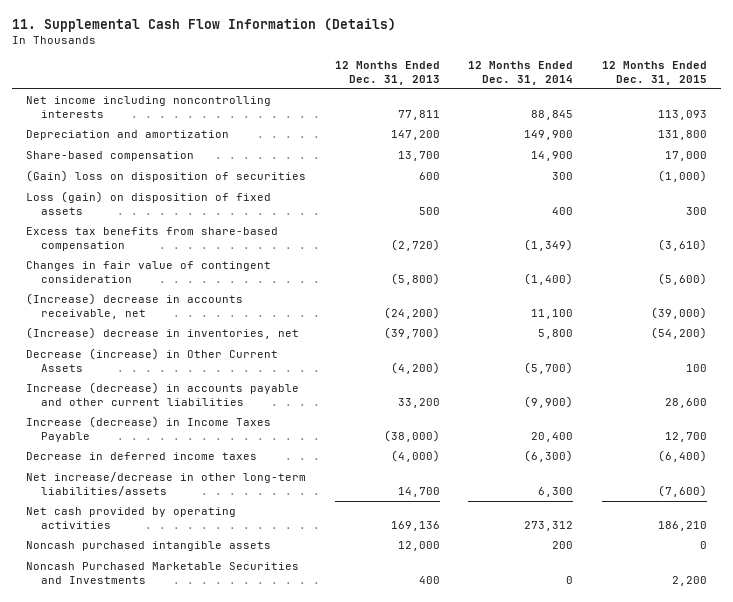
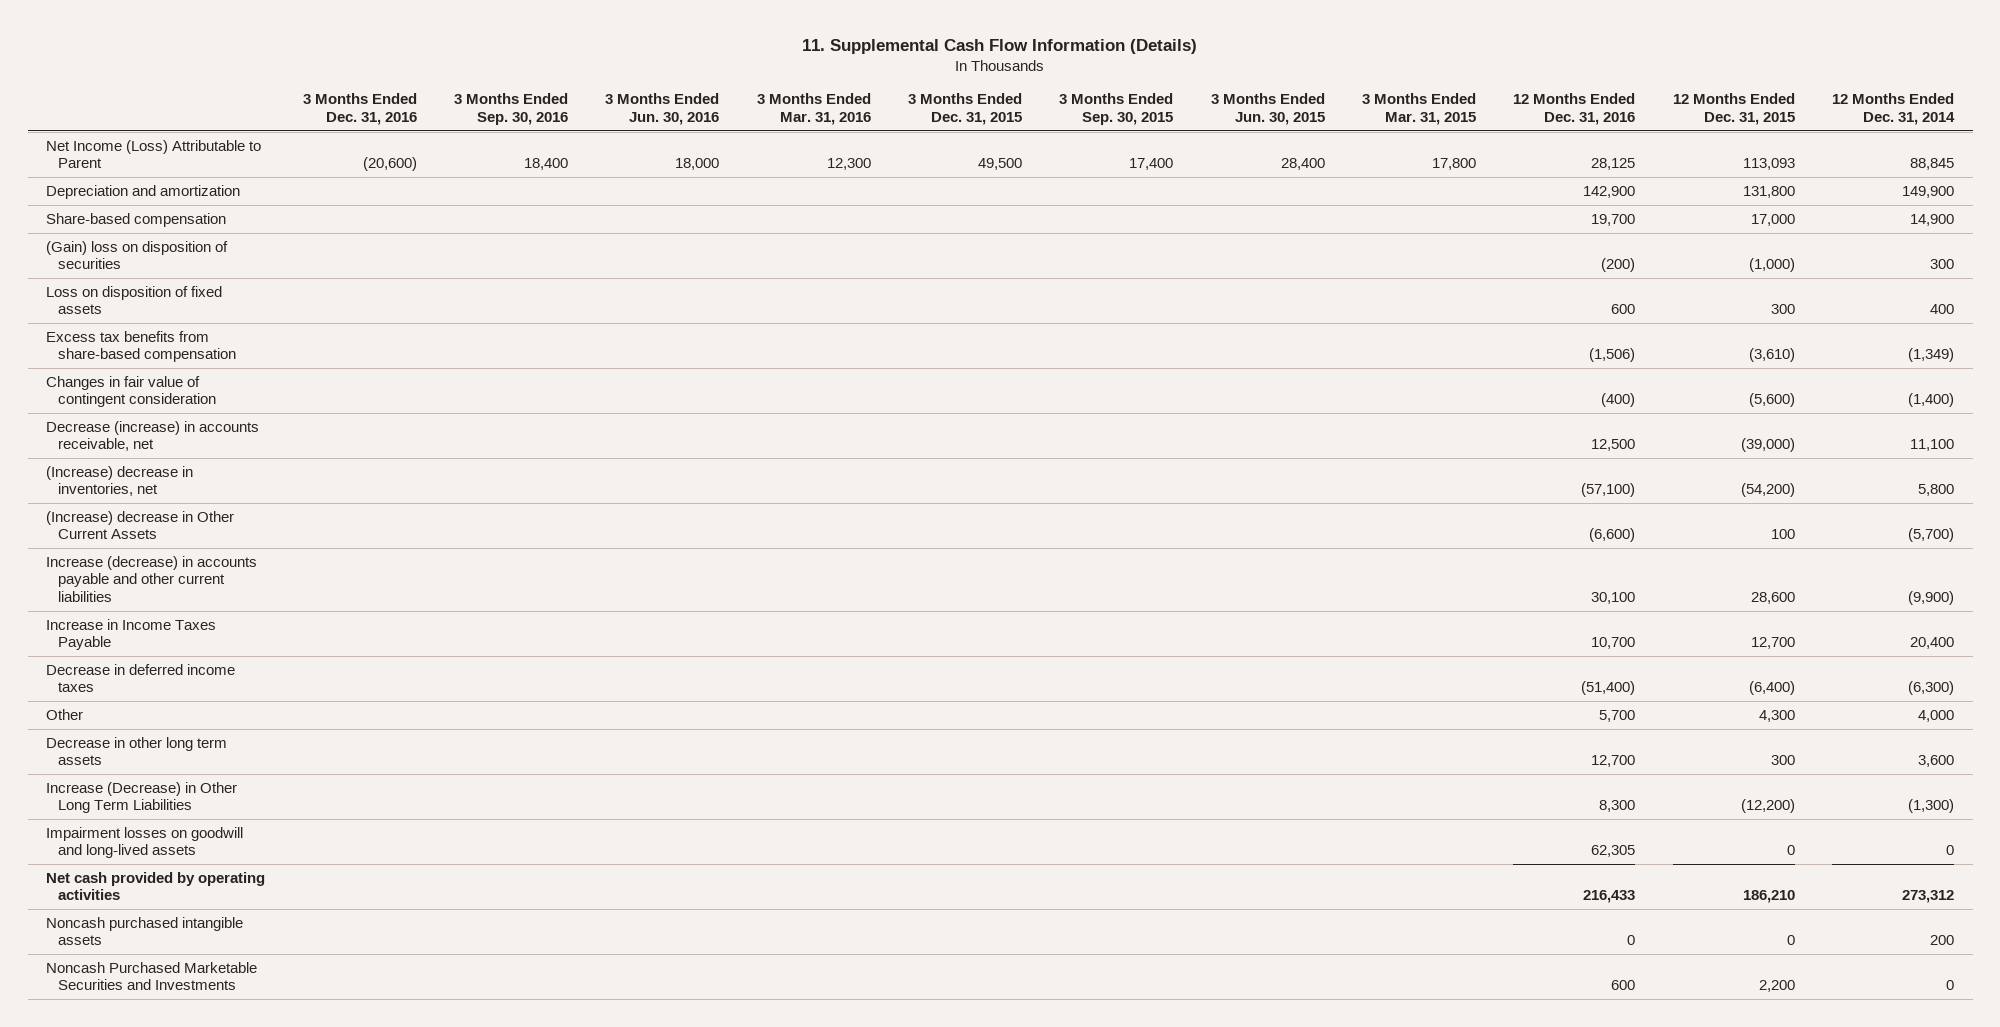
[334,61,440,85] 12 Months Ended Dec. 31, 2013 -> none
none -> [302,93,417,125] 3 Months Ended Dec. 31, 2016
none -> [453,93,568,125] 3 Months Ended Sep. 30, 2016
none -> [605,93,720,125] 3 Months Ended Jun. 30, 2016
none -> [756,93,871,125] 3 Months Ended Mar. 31, 2016
none -> [908,93,1023,125] 3 Months Ended Dec. 31, 2015
none -> [1059,93,1174,125] 3 Months Ended Sep. 30, 2015
none -> [1210,93,1325,125] 3 Months Ended Jun. 30, 2015
none -> [1362,93,1477,125] 3 Months Ended Mar. 31, 2015
none -> [1513,93,1636,125] 12 Months Ended Dec. 31, 2016
[26,96,272,118] Net income including noncontrolling interests -> [46,140,262,169] Net Income (Loss) Attributable to Parent
[26,191,272,215] Loss (gain) on disposition of fixed assets -> [46,286,223,315] Loss on disposition of fixed assets
[26,293,244,319] (Increase) decrease in accounts receivable, net -> [46,421,260,452] Decrease (increase) in accounts receivable, net
[26,348,279,372] Decrease (increase) in Other Current Assets -> [46,511,235,540] (Increase) decrease in Other Current Assets
[26,416,272,442] Increase (decrease) in Income Taxes Payable -> [46,619,217,651] Increase in Income Taxes Payable
none -> [46,709,84,721] Other
none -> [46,737,228,766] Decrease in other long term assets
[26,472,307,496] Net increase/decrease in other long-term liabilities/assets -> [46,782,238,814] Increase (Decrease) in Other Long Term Liabilities
[538,486,574,497] 6,300 -> [1908,799,1955,814] (1,300)
[657,484,707,497] (7,600) -> [1740,799,1795,814] (12,200)
none -> [46,827,244,859] Impairment losses on goodwill and long-lived assets

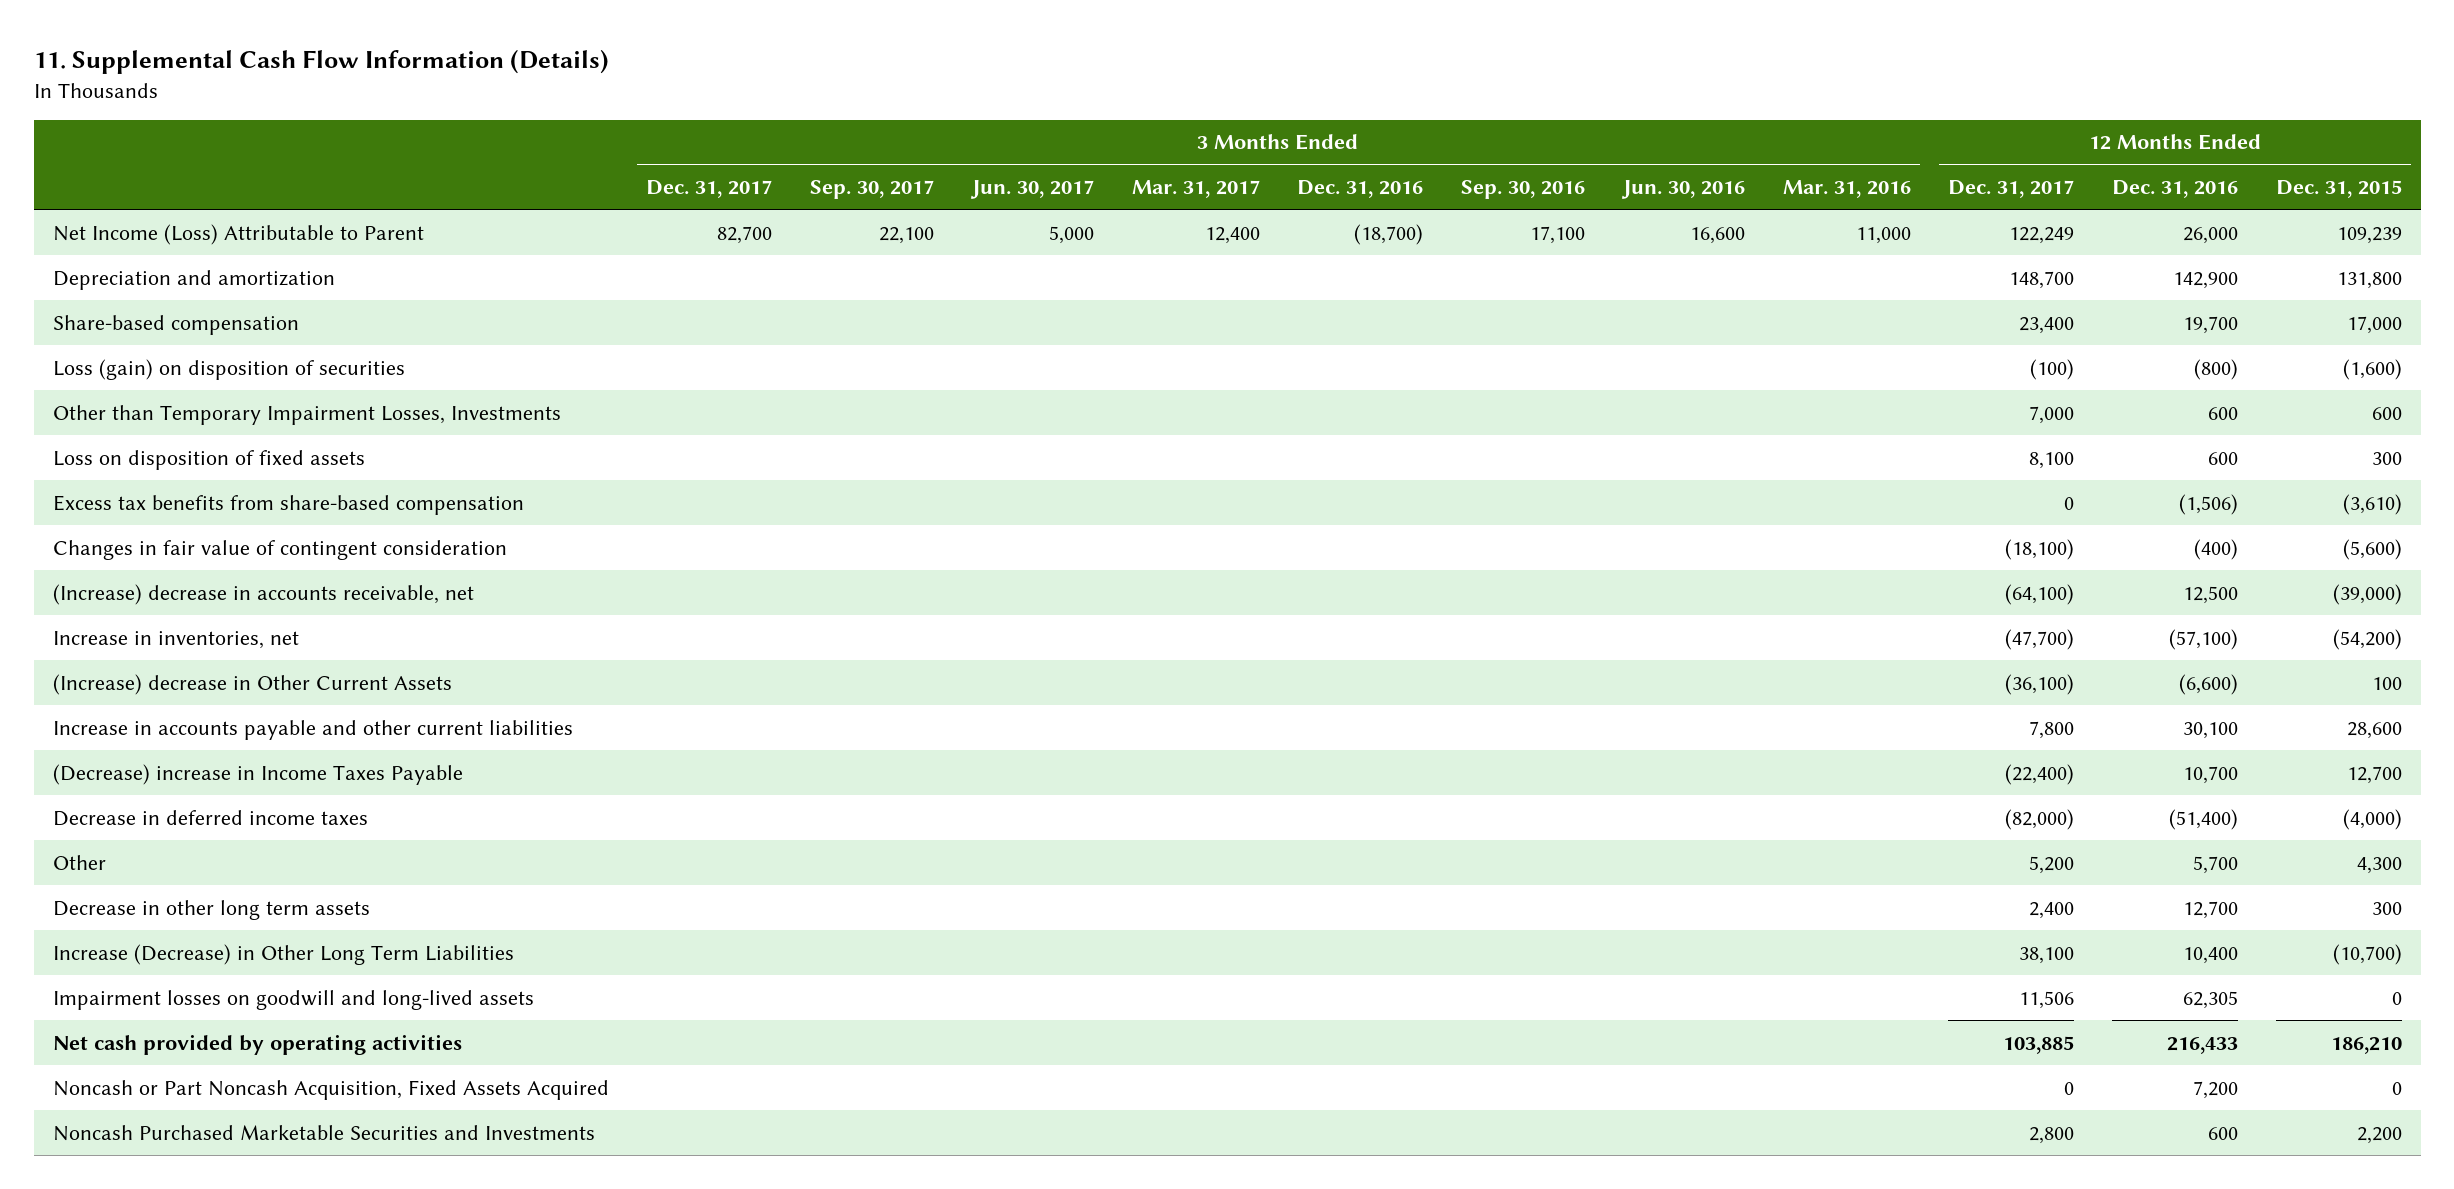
[908,93,1023,125] 3 Months Ended Dec. 31, 2015 -> none
[1059,93,1174,125] 3 Months Ended Sep. 30, 2015 -> none
[1210,93,1325,125] 3 Months Ended Jun. 30, 2015 -> none
[1362,93,1477,125] 3 Months Ended Mar. 31, 2015 -> none
[1832,93,1956,125] 12 Months Ended Dec. 31, 2014 -> none
none -> [646,180,773,199] Dec. 31, 2017
none -> [810,180,935,200] Sep. 30, 2017
none -> [969,180,1094,200] Jun. 30, 2017
none -> [1131,180,1260,199] Mar. 31, 2017
none -> [1948,180,2075,199] Dec. 31, 2017
[362,157,417,172] (20,600) -> [1354,223,1424,245] (18,700)
[523,158,568,171] 18,400 -> [1530,225,1586,244] 17,100
[675,158,720,171] 18,000 -> [1689,226,1745,244] 16,600
[826,158,871,171] 12,300 -> [1855,226,1911,244] 11,000
[1591,158,1636,171] 28,125 -> [2183,226,2239,244] 26,000
[1742,158,1795,171] 113,093 -> [2336,226,2402,244] 109,239
[46,241,229,270] (Gain) loss on disposition of securities -> [52,358,405,380] Loss (gain) on disposition of securities
[1601,258,1636,273] (200) -> [2194,358,2239,380] (800)
[1748,258,1795,273] (1,000) -> [2342,358,2402,380] (1,600)
none -> [52,404,561,425] Other than Temporary Impairment Losses, Investments
[46,421,260,452] Decrease (increase) in accounts receivable, net -> [52,583,474,605] (Increase) decrease in accounts receivable, net
[46,466,194,497] (Increase) decrease in inventories, net -> [52,630,299,649] Increase in inventories, net
[46,556,258,602] Increase (decrease) in accounts payable and other current liabilities -> [52,719,573,740] Increase in accounts payable and other current liabilities
[46,619,217,651] Increase in Income Taxes Payable -> [52,763,463,785] (Decrease) increase in Income Taxes Payable
[1748,681,1795,696] (6,400) -> [2342,808,2402,830] (4,000)
[1599,800,1636,813] 8,300 -> [2183,946,2239,964] 10,400
[1740,799,1795,814] (12,200) -> [2332,943,2402,965] (10,700)
[46,917,244,946] Noncash purchased intangible assets -> none
none -> [52,1079,609,1100] Noncash or Part Noncash Acquisition, Fixed Assets Acquired

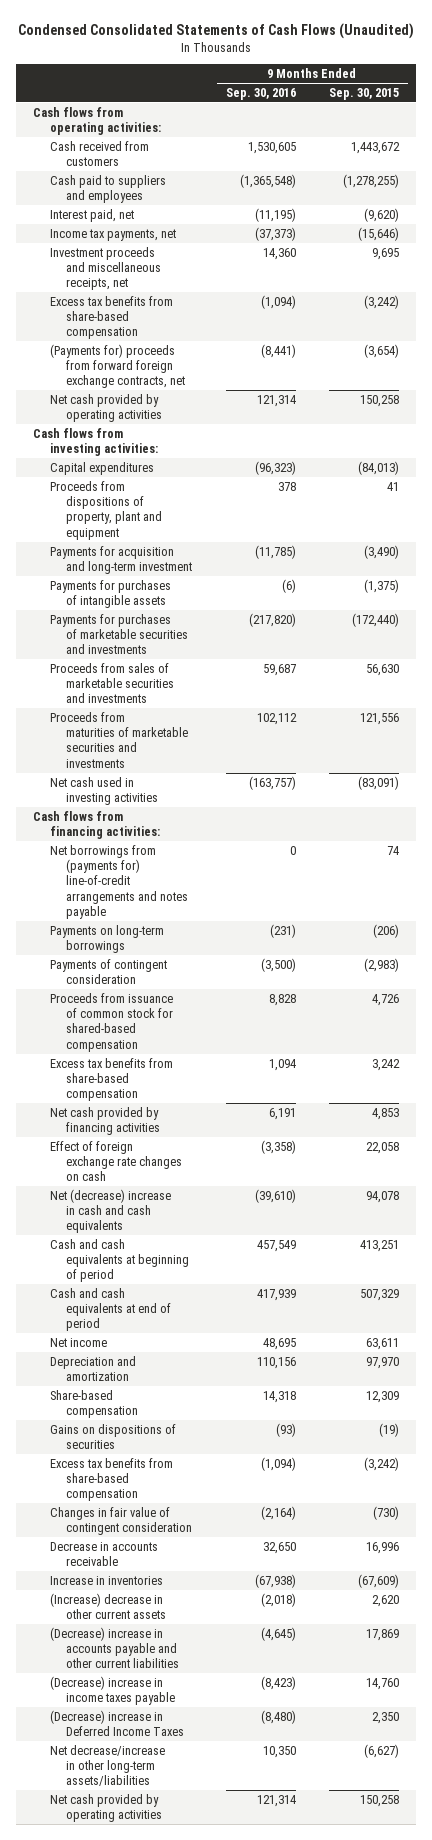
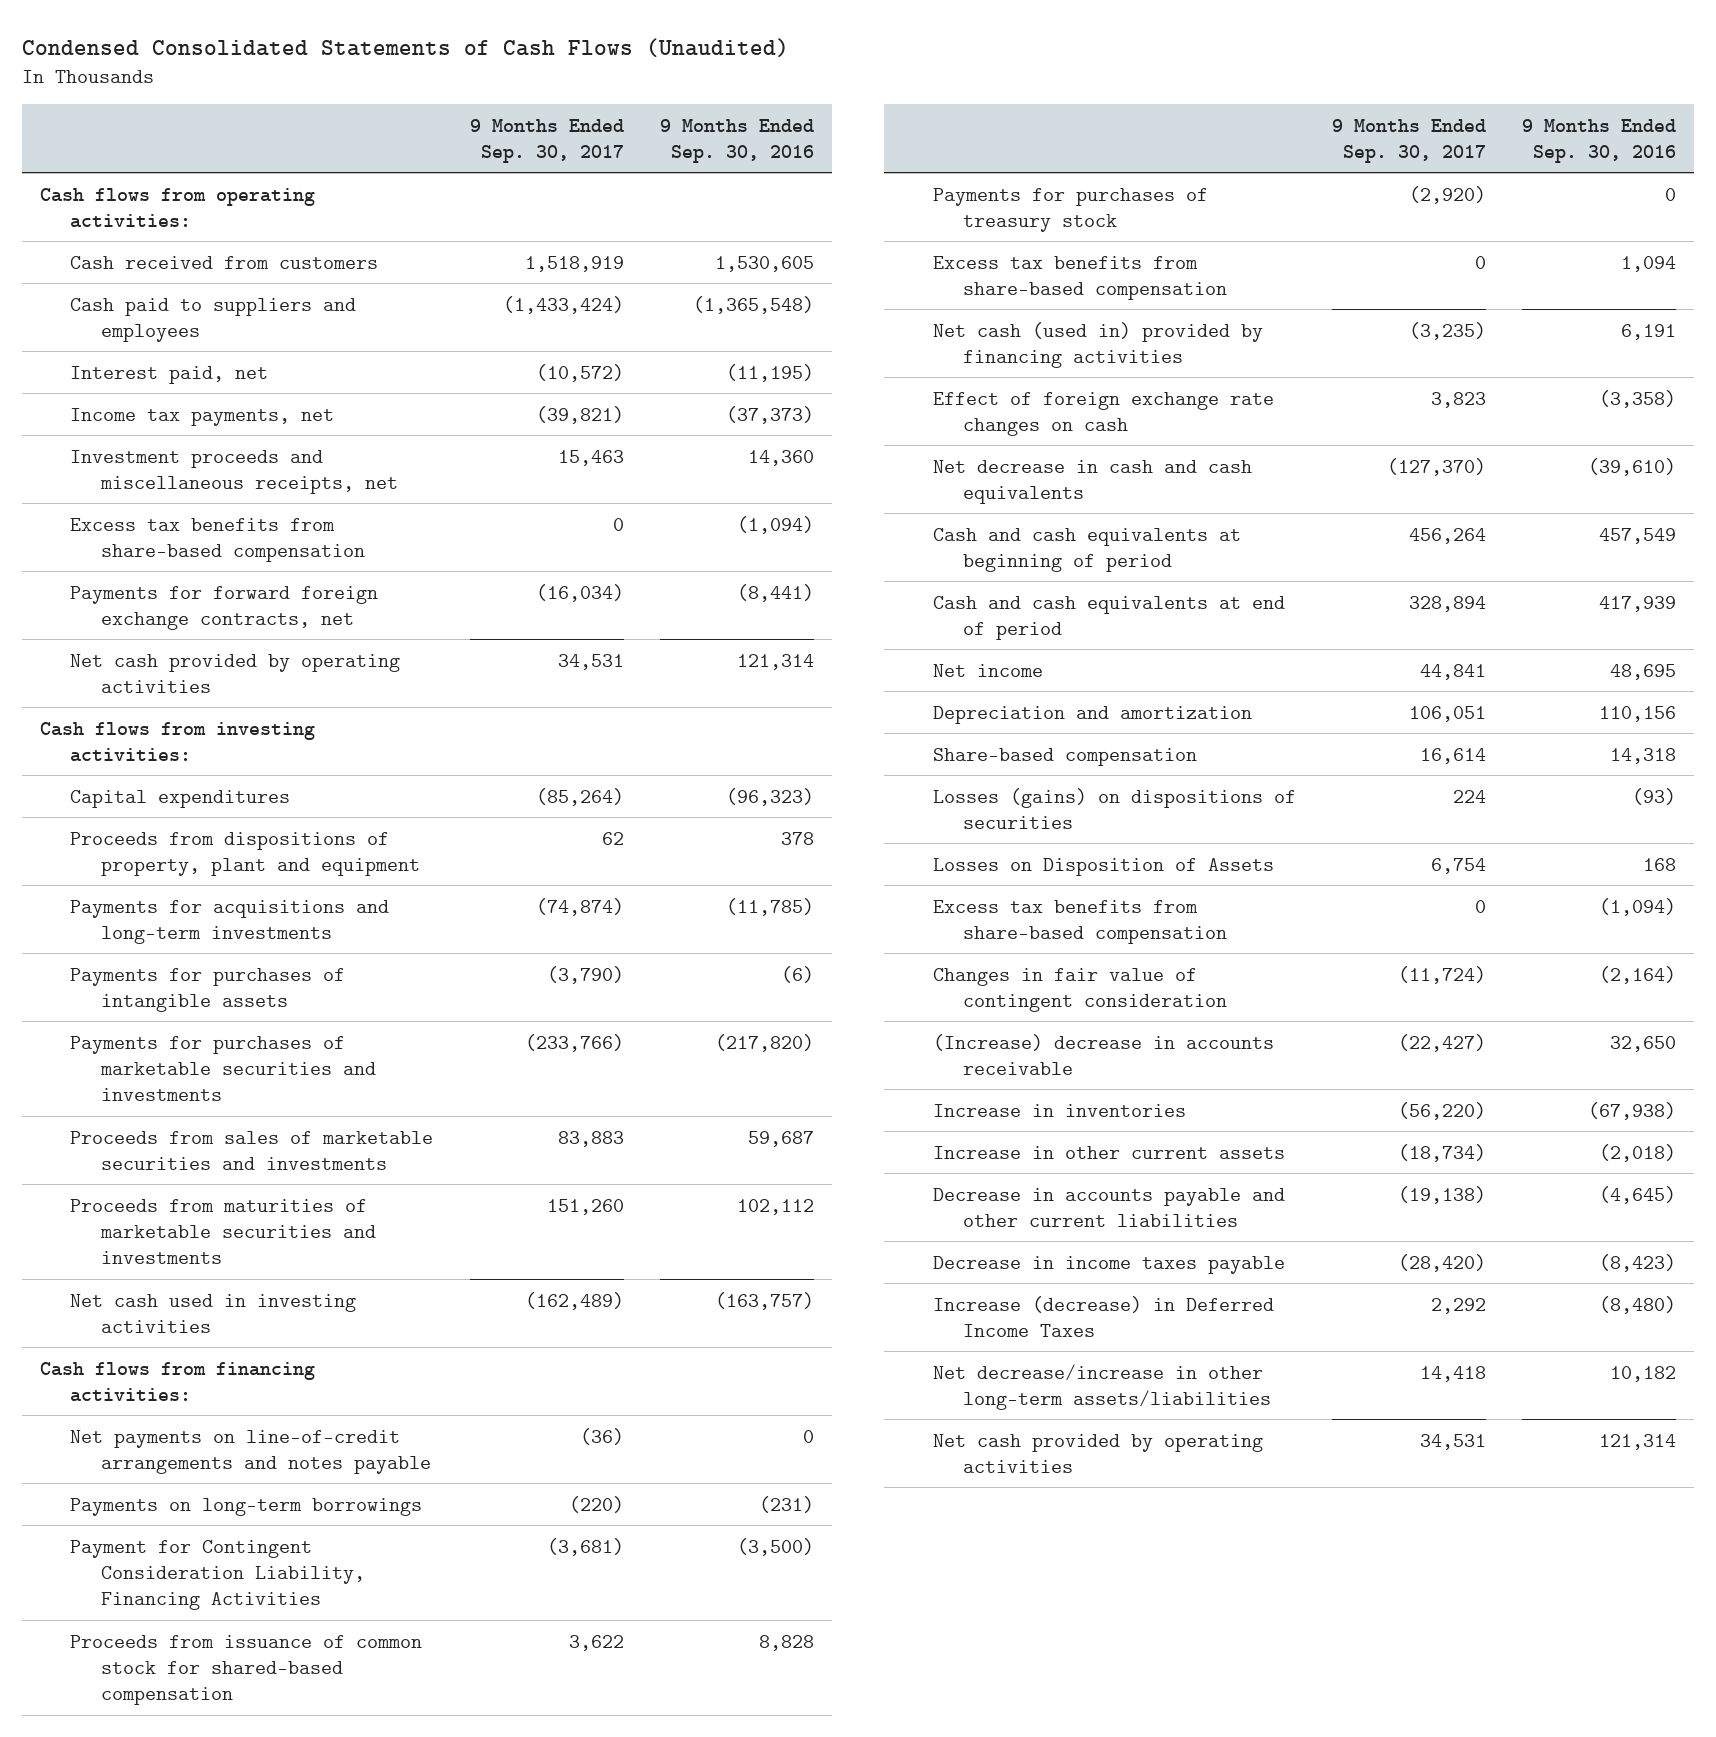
[329,87,400,100] Sep. 30, 2015 -> none
none -> [469,118,624,163] 9 Months Ended Sep. 30, 2017
[49,343,186,389] (Payments for) proceeds from forward foreign exchange contracts, net -> [70,585,379,630] Payments for forward foreign exchange contracts, net
[49,545,193,575] Payments for acquisition and long-term investment -> [70,899,390,944] Payments for acquisitions and long-term investments
[49,844,189,920] Net borrowings from (payments for) line-of-credit arrangements and notes payable -> [70,1429,431,1474] Net payments on line-of-credit arrangements and notes payable
[49,958,167,985] Payments of contingent consideration -> none
none -> [70,1539,365,1610] Payment for Contingent Consideration Liability, Financing Activities
none -> [932,187,1208,232] Payments for purchases of treasury stock
[49,1106,161,1136] Net cash provided by financing activities -> [932,321,1263,368] Net cash (used in) provided by financing activities
[49,1188,171,1234] Net (decrease) increase in cash and cash equivalents -> [932,459,1252,504] Net decrease in cash and cash equivalents
[49,1423,176,1450] Gains on dispositions of securities -> [932,787,1296,829] Losses (gains) on dispositions of securities
none -> [932,857,1274,876] Losses on Disposition of Assets
[49,1541,158,1567] Decrease in accounts receivable -> [932,1033,1274,1075] (Increase) decrease in accounts receivable
[49,1592,167,1620] (Increase) decrease in other current assets -> [932,1145,1285,1159] Increase in other current assets
[49,1626,180,1669] (Decrease) increase in accounts payable and other current liabilities -> [932,1187,1285,1227] Decrease in accounts payable and other current liabilities
[49,1675,176,1706] (Decrease) increase in income taxes payable -> [932,1255,1285,1274] Decrease in income taxes payable
[49,1709,185,1737] (Decrease) increase in Deferred Income Taxes -> [932,1295,1274,1337] Increase (decrease) in Deferred Income Taxes
[262,1745,296,1758] 10,350 -> [1610,1365,1677,1382] 10,182

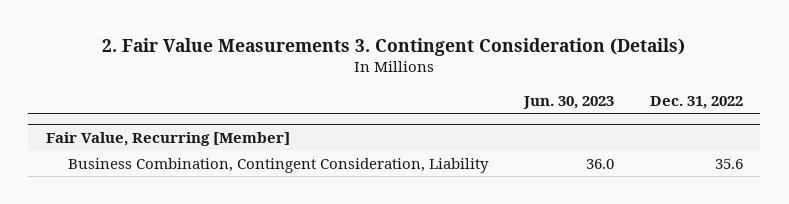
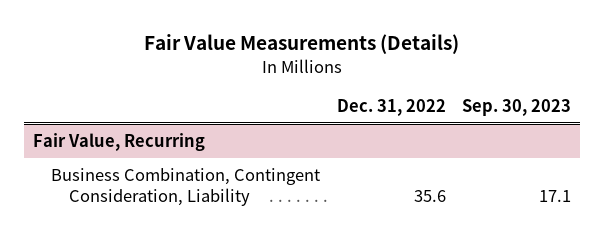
[102,37,686,56] 2. Fair Value Measurements 3. Contingent Consideration (Details) -> [144,34,460,55] Fair Value Measurements (Details)
[522,96,614,110] Jun. 30, 2023 -> none
none -> [462,99,572,117] Sep. 30, 2023
[46,131,291,146] Fair Value, Recurring [Member] -> [32,132,205,151] Fair Value, Recurring

